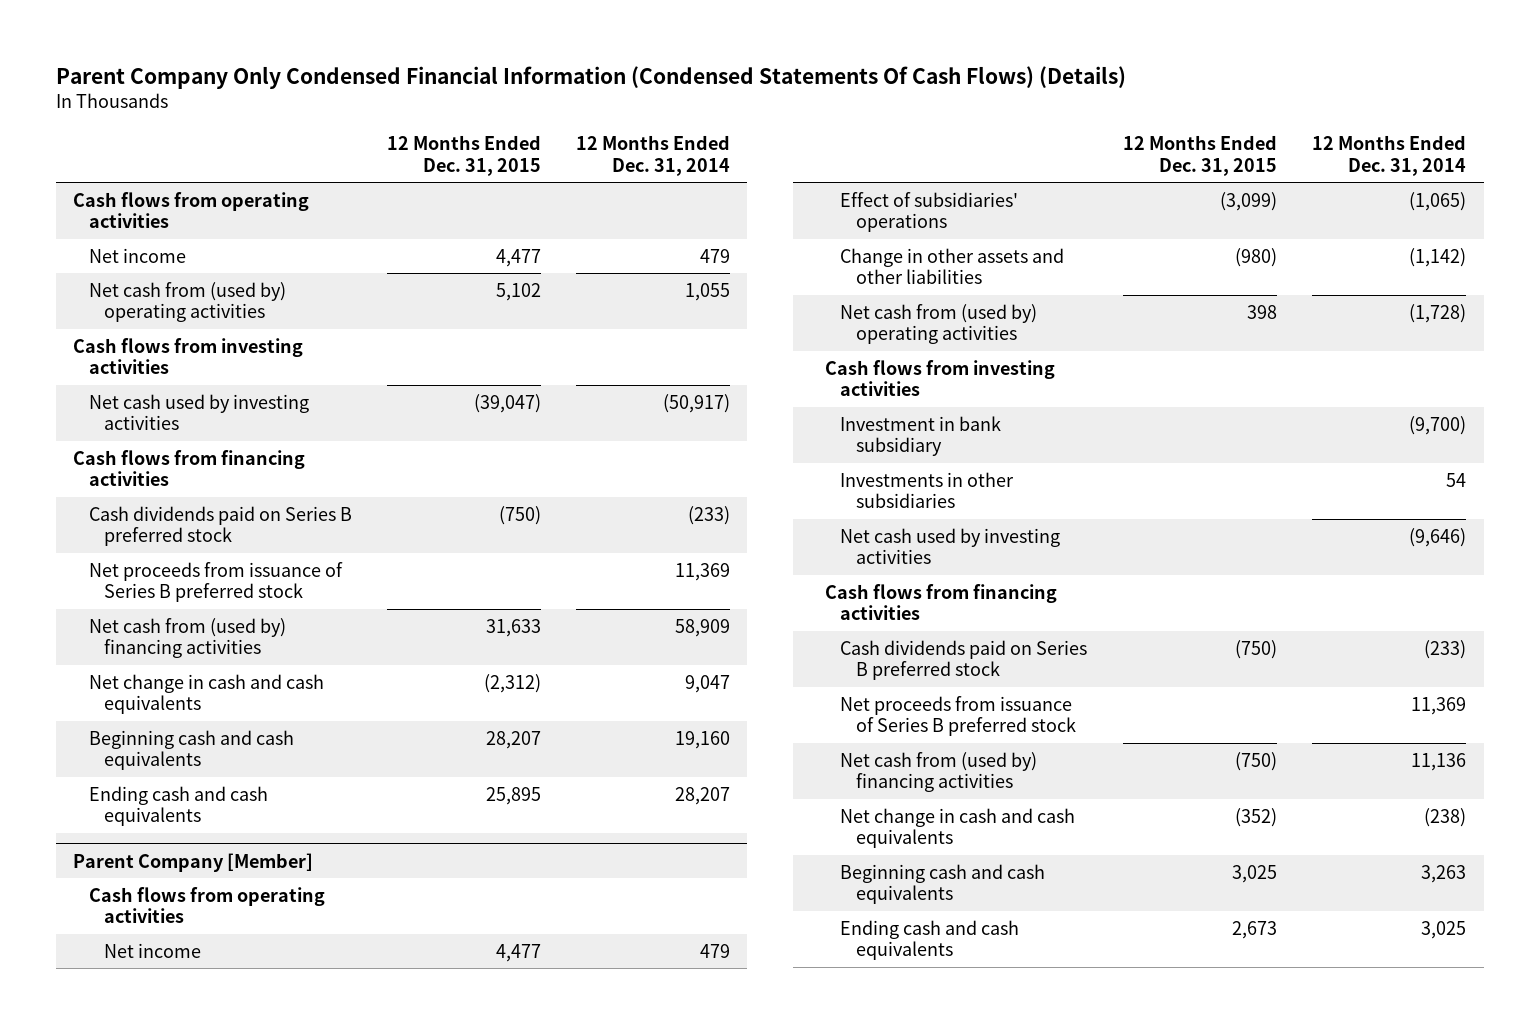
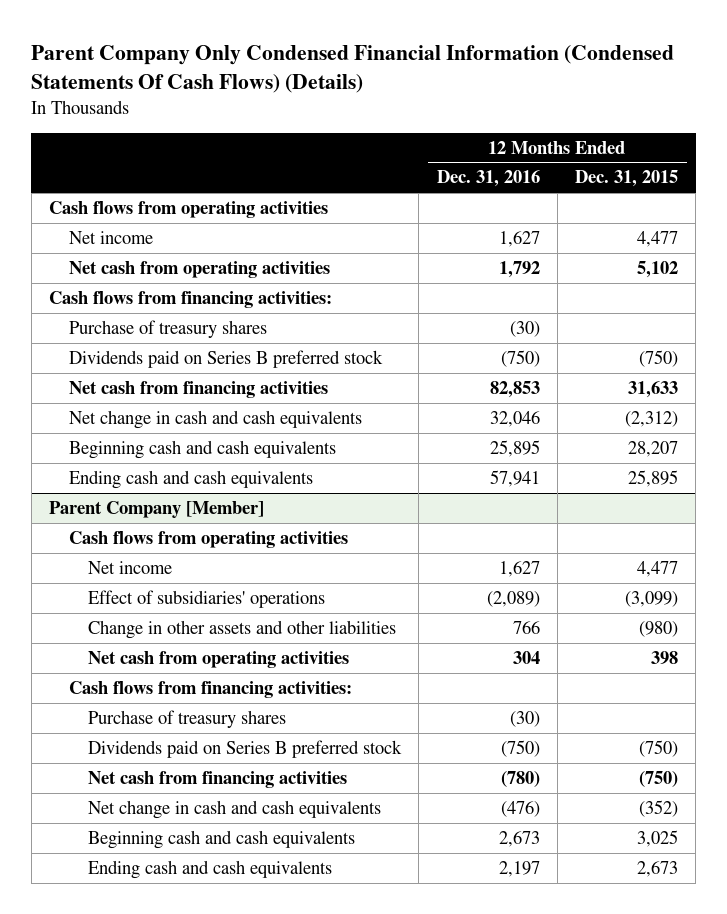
[575,135,730,176] 12 Months Ended Dec. 31, 2014 -> none
none -> [436,170,540,188] Dec. 31, 2016
[73,337,304,375] Cash flows from investing activities -> none
[88,393,309,431] Net cash used by investing activities -> none
[88,561,343,603] Net proceeds from issuance of Series B preferred stock -> none
[88,281,286,323] Net cash from (used by) operating activities -> [68,260,330,278] Net cash from operating activities
[73,449,306,487] Cash flows from financing activities -> [49,290,333,308] Cash flows from financing activities:
none -> [68,319,267,338] Purchase of treasury shares
[88,505,352,547] Cash dividends paid on Series B preferred stock -> [68,349,383,368] Dividends paid on Series B preferred stock
[88,617,286,659] Net cash from (used by) financing activities -> [68,380,328,398] Net cash from financing activities
[825,359,1056,397] Cash flows from investing activities -> none
[840,415,1002,457] Investment in bank subsidiary -> none
[840,471,1015,509] Investments in other subsidiaries -> none
[840,527,1061,565] Net cash used by investing activities -> none
[840,695,1076,737] Net proceeds from issuance of Series B preferred stock -> none
[840,303,1038,345] Net cash from (used by) operating activities -> [88,650,350,668] Net cash from operating activities
[825,583,1058,621] Cash flows from financing activities -> [68,680,352,698] Cash flows from financing activities:
none -> [88,709,287,728] Purchase of treasury shares
[840,639,1088,681] Cash dividends paid on Series B preferred stock -> [88,739,403,758] Dividends paid on Series B preferred stock
[840,751,1038,793] Net cash from (used by) financing activities -> [88,770,348,788] Net cash from financing activities

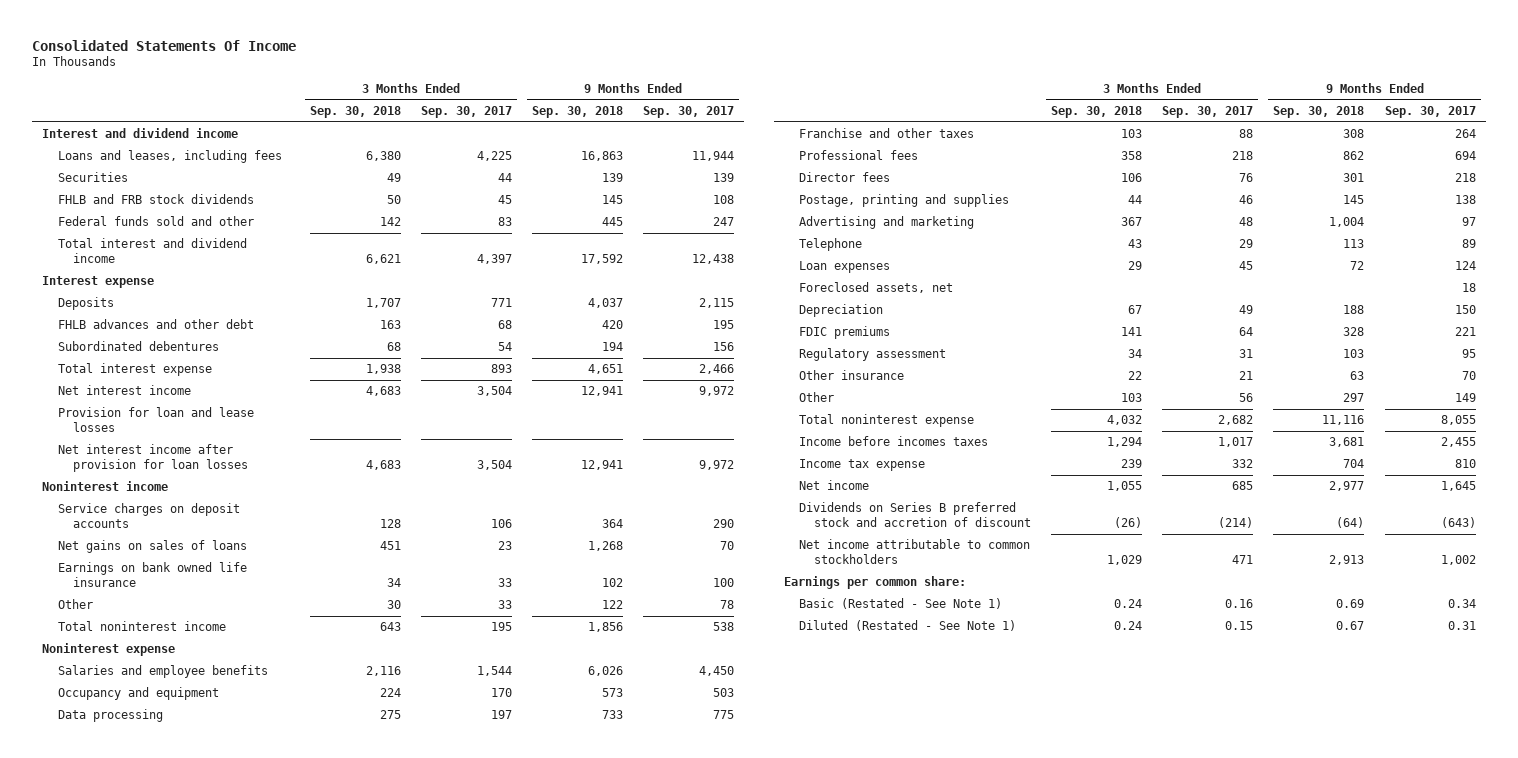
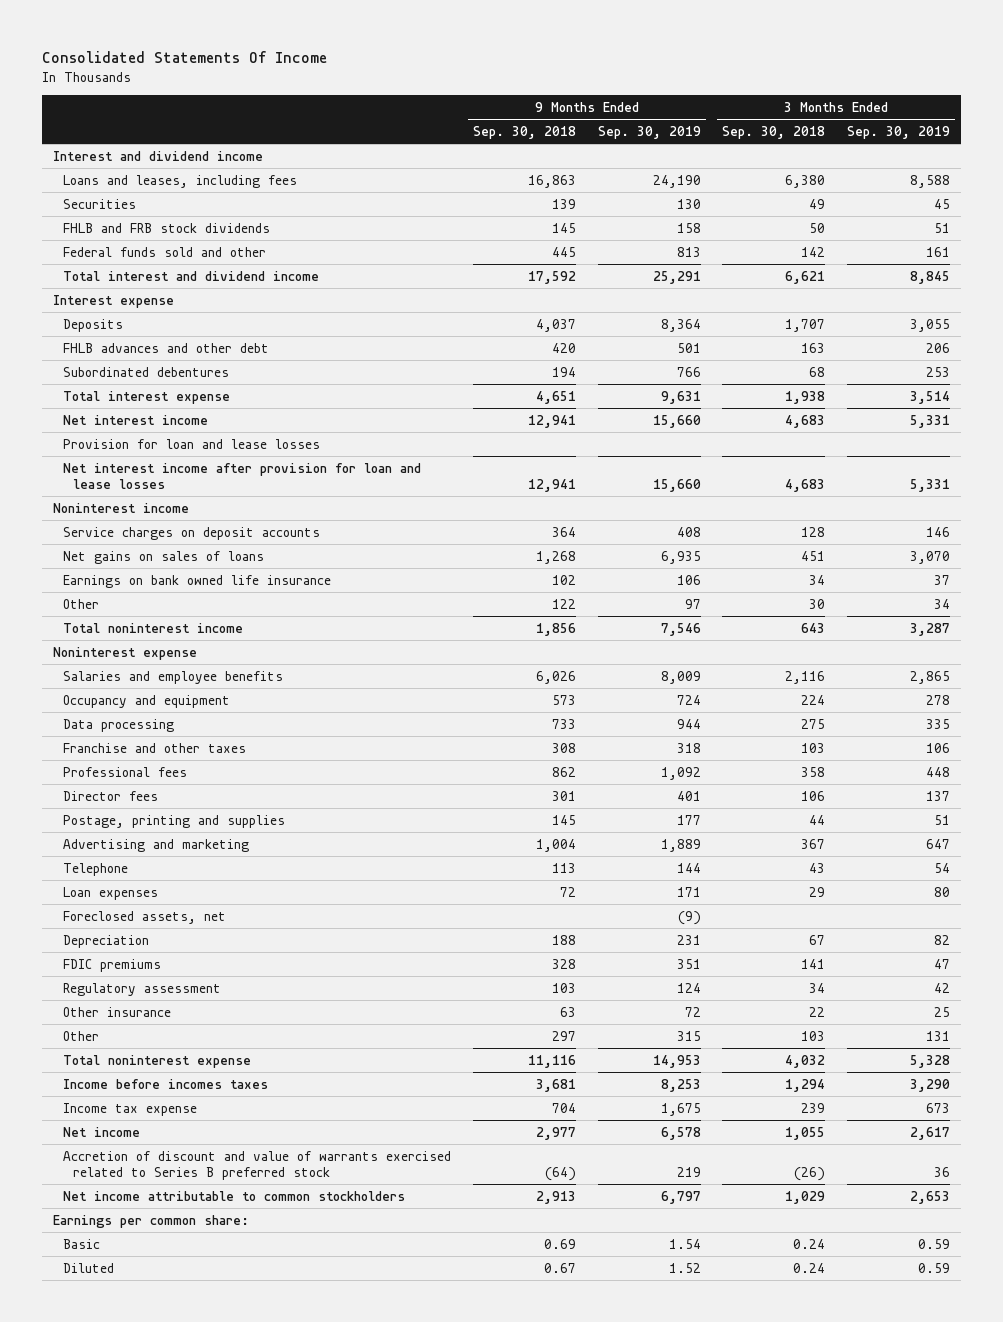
[421,106,513,119] Sep. 30, 2017 -> none
[643,106,735,119] Sep. 30, 2017 -> none
none -> [597,125,701,139] Sep. 30, 2019
none -> [846,125,950,139] Sep. 30, 2019
[57,444,248,473] Net interest income after provision for loan losses -> [63,462,422,490] Net interest income after provision for loan and lease losses
[798,502,1032,528] Dividends on Series B preferred stock and accretion of discount -> [63,1150,452,1181] Accretion of discount and value of warrants exercised related to Series B preferred stock
[798,598,1002,610] Basic (Restated - See Note 1) -> [63,1238,101,1249] Basic
[798,620,1016,632] Diluted (Restated - See Note 1) -> [63,1262,115,1273] Diluted

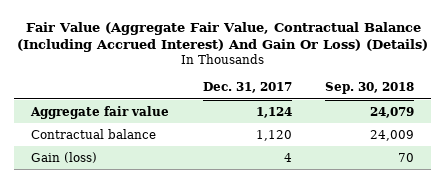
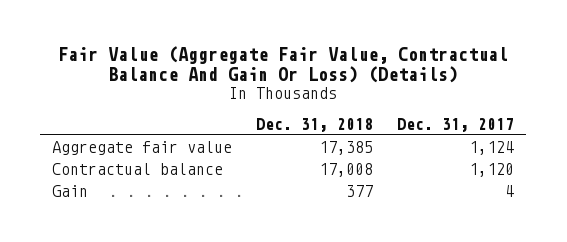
[16,21,428,53] Fair Value (Aggregate Fair Value, Contractual Balance (Including Accrued Interest) And Gain Or Loss) (Details) -> [58,45,509,84] Fair Value (Aggregate Fair Value, Contractual Balance And Gain Or Loss) (Details)
[325,82,415,95] Sep. 30, 2018 -> none
none -> [256,117,374,132] Dec. 31, 2018
[30,151,97,163] Gain (loss) -> [52,185,89,198] Gain

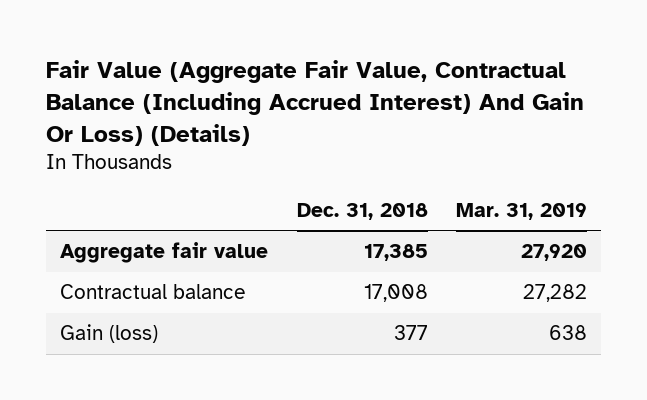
[58,45,509,84] Fair Value (Aggregate Fair Value, Contractual Balance And Gain Or Loss) (Details) -> [46,59,585,146] Fair Value (Aggregate Fair Value, Contractual Balance (Including Accrued Interest) And Gain Or Loss) (Details)
[397,117,515,132] Dec. 31, 2017 -> none
none -> [456,203,588,221] Mar. 31, 2019
[52,185,89,198] Gain -> [60,324,159,344] Gain (loss)

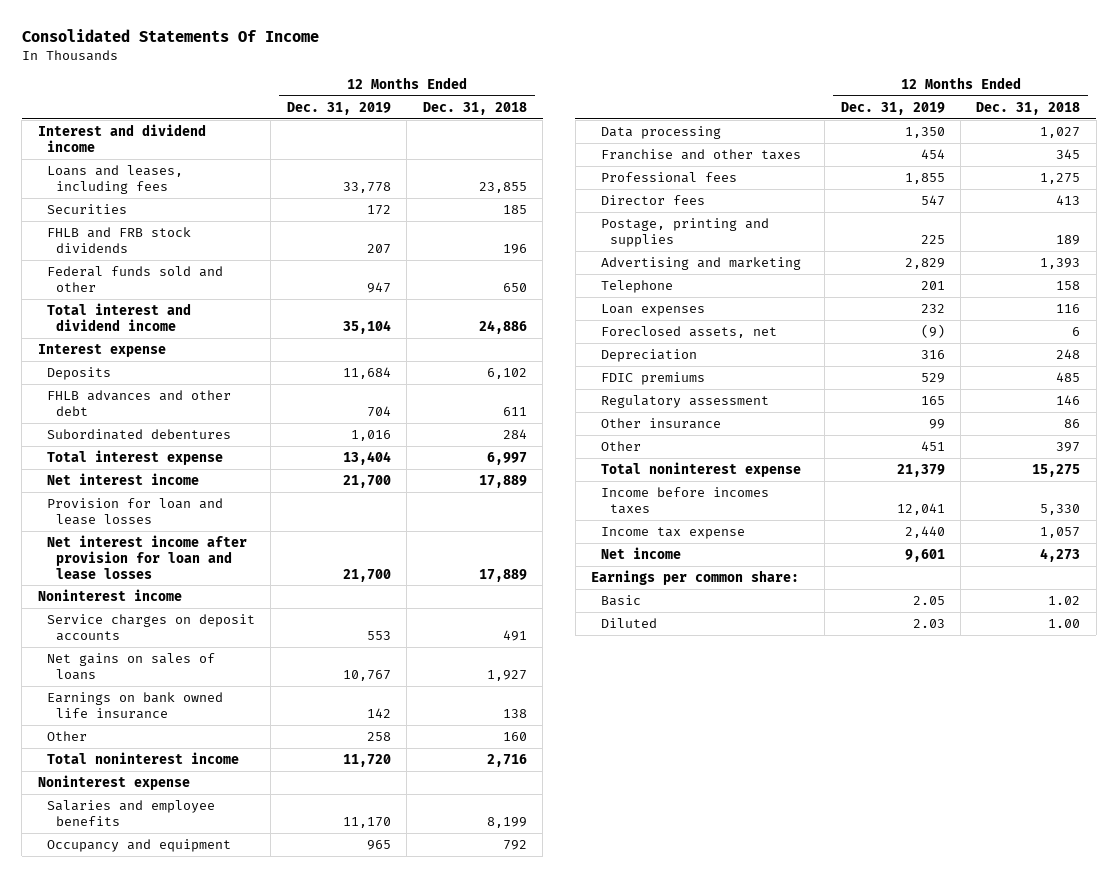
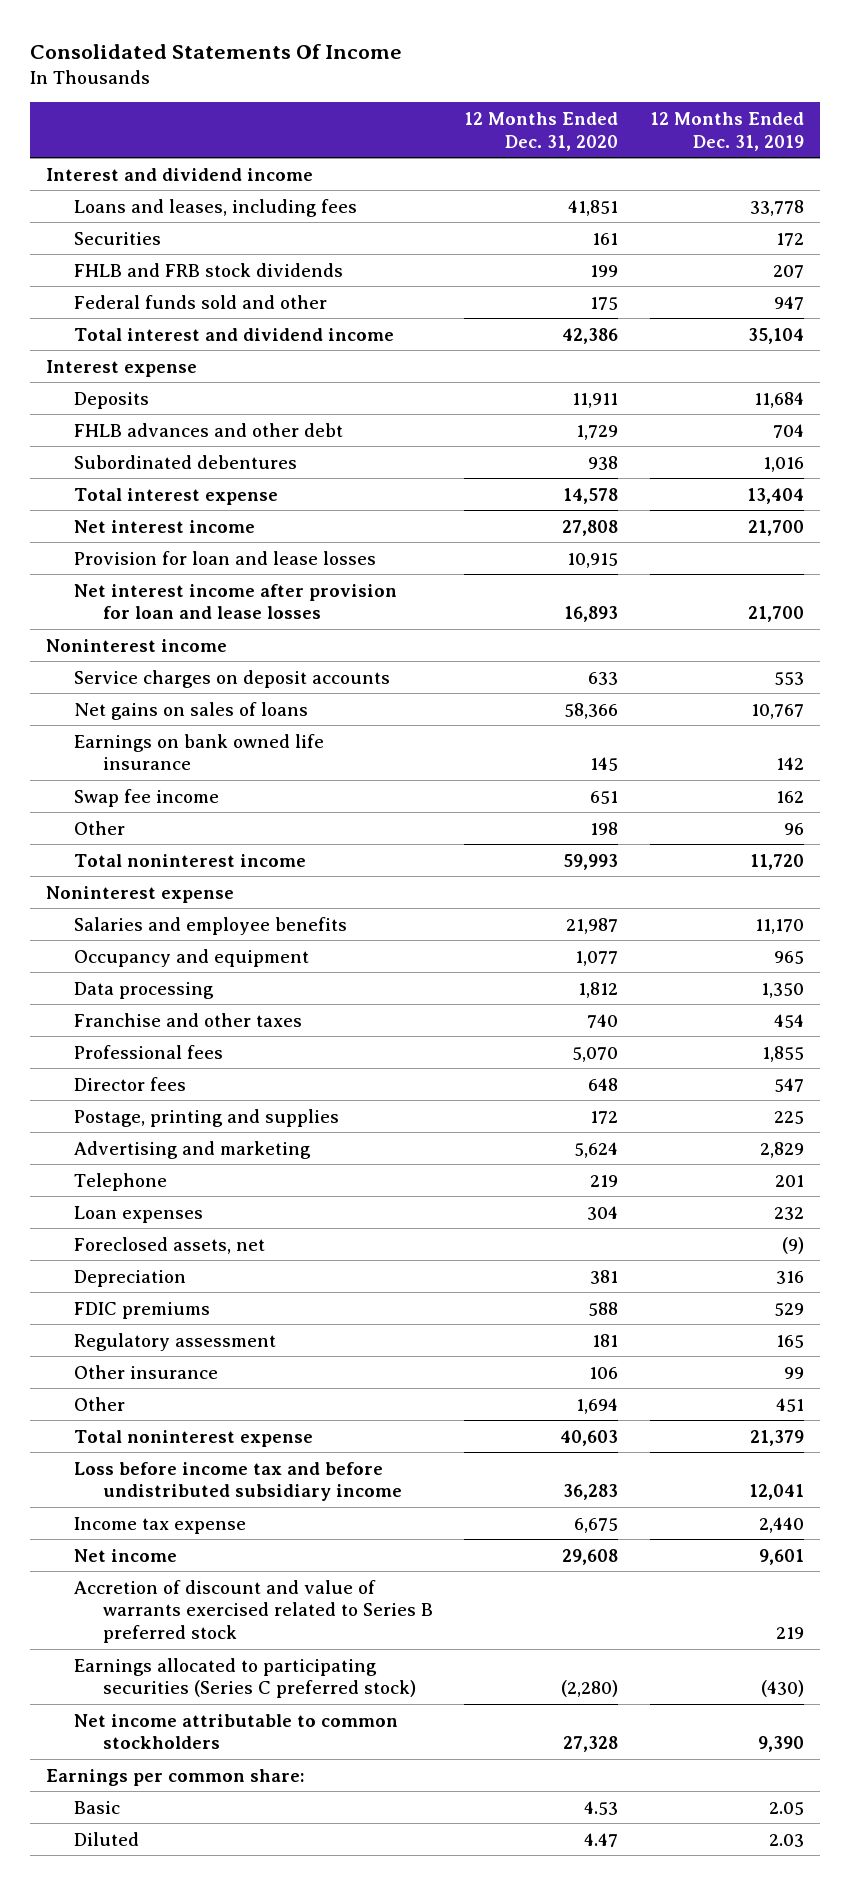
[422,101,527,115] Dec. 31, 2018 -> none
none -> [464,111,619,151] 12 Months Ended Dec. 31, 2020
none -> [74,788,220,807] Swap fee income
[366,732,391,742] 258 -> [784,822,805,835] 96
[600,487,769,514] Income before incomes taxes -> [74,1461,402,1502] Loss before income tax and before undistributed subsidiary income
none -> [74,1579,433,1643] Accretion of discount and value of warrants exercised related to Series B preferred stock
none -> [74,1657,416,1699] Earnings allocated to participating securities (Series C preferred stock)
none -> [74,1713,399,1750] Net income attributable to common stockholders

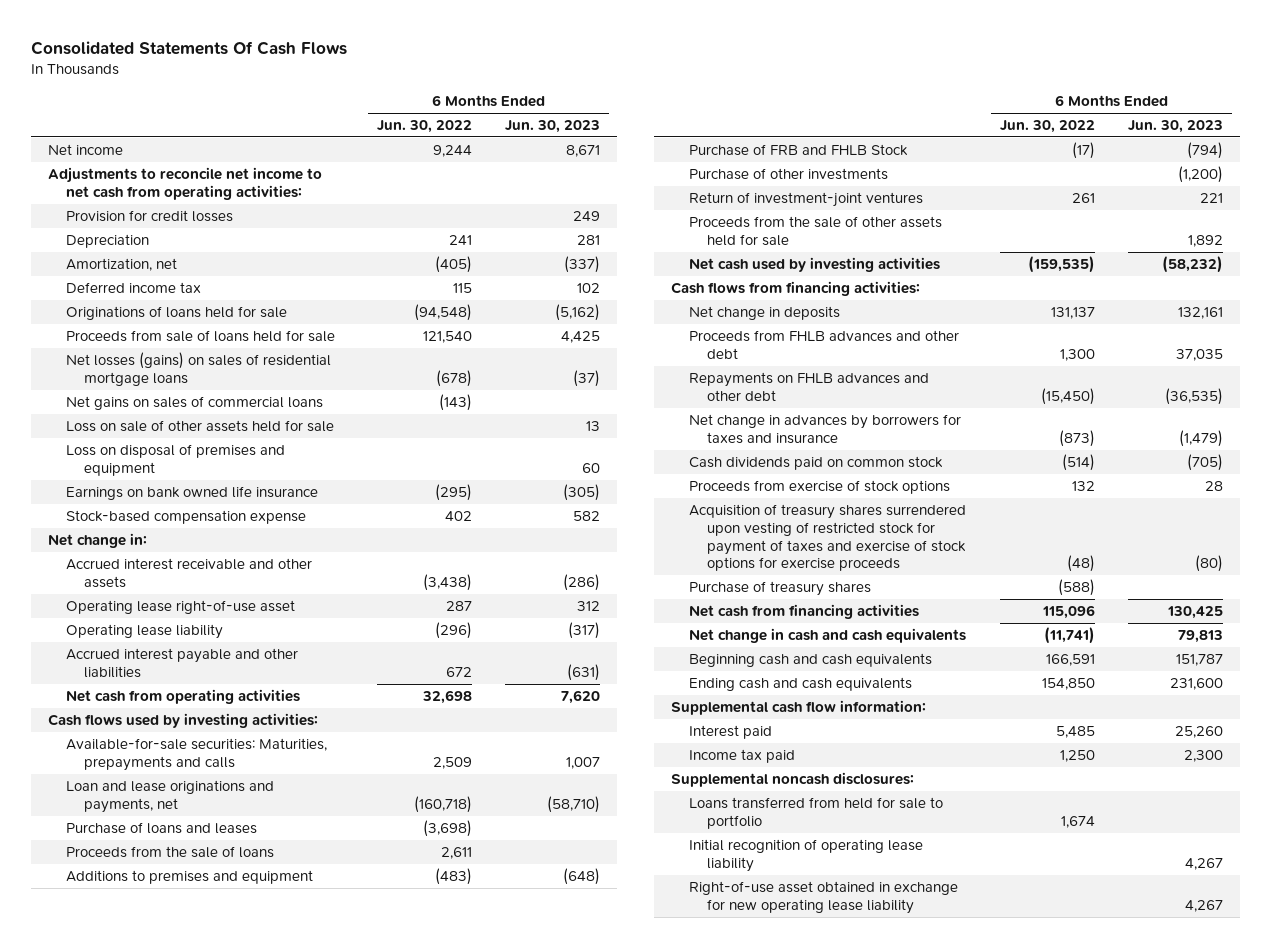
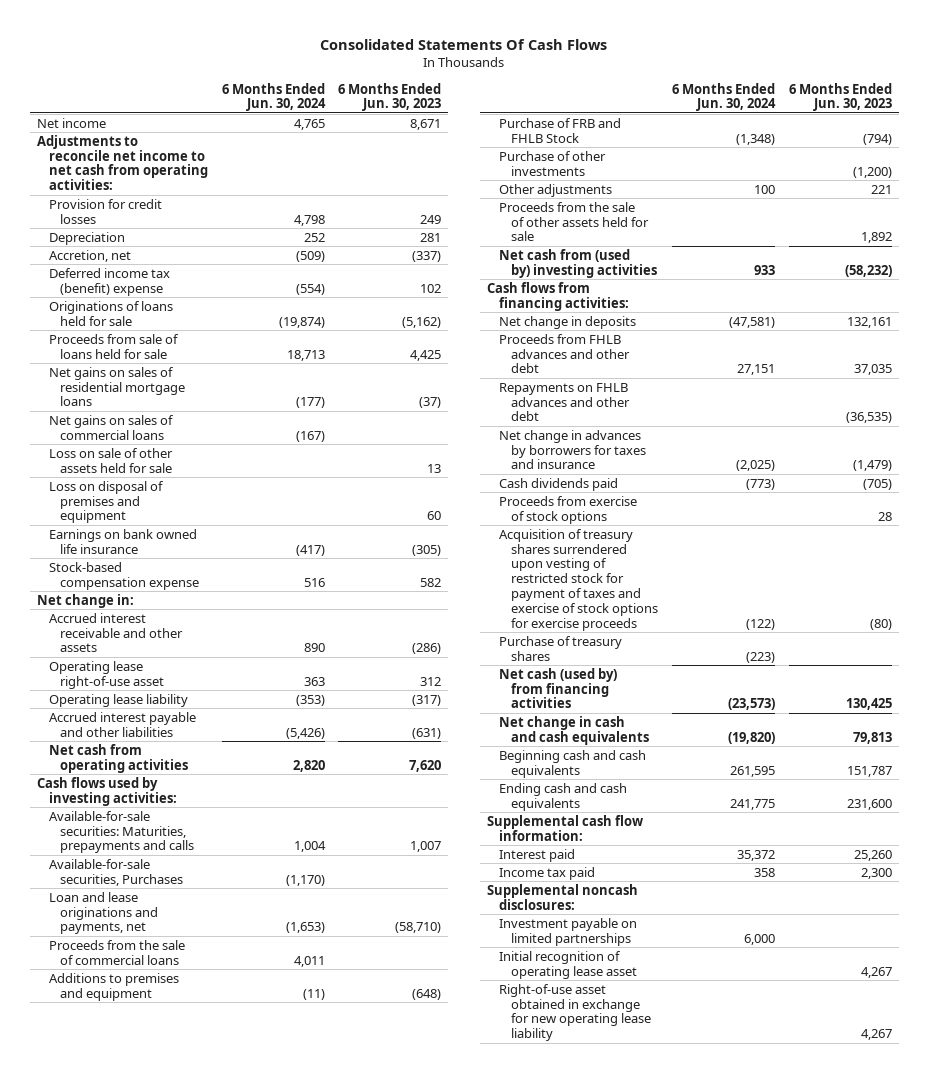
[376,119,472,133] Jun. 30, 2022 -> none
none -> [221,82,326,112] 6 Months Ended Jun. 30, 2024
[66,257,178,271] Amortization, net -> [48,249,131,262] Accretion, net
[66,281,202,293] Deferred income tax -> [48,267,170,296] Deferred income tax (benefit) expense
[66,351,332,386] Net losses (gains) on sales of residential mortgage loans -> [48,366,186,407] Net gains on sales of residential mortgage loans
none -> [48,858,184,886] Available-for-sale securities, Purchases
[66,821,258,834] Purchase of loans and leases -> none
[66,845,275,858] Proceeds from the sale of loans -> [48,939,185,965] Proceeds from the sale of commercial loans
[689,191,924,207] Return of investment-joint ventures -> [498,183,612,197] Other adjustments
[689,256,941,272] Net cash used by investing activities -> [498,248,657,278] Net cash from (used by) investing activities
[689,455,944,470] Cash dividends paid on common stock -> [498,477,618,491] Cash dividends paid
[689,603,920,619] Net cash from financing activities -> [498,667,617,709] Net cash (used by) from financing activities
[689,796,944,829] Loans transferred from held for sale to portfolio -> none
none -> [498,917,637,946] Investment payable on limited partnerships
[689,838,924,872] Initial recognition of operating lease liability -> [498,950,637,979] Initial recognition of operating lease asset

